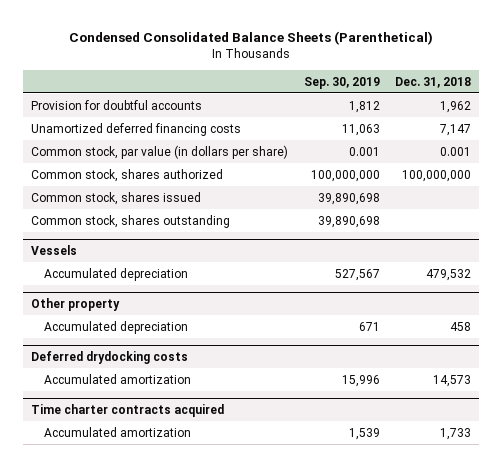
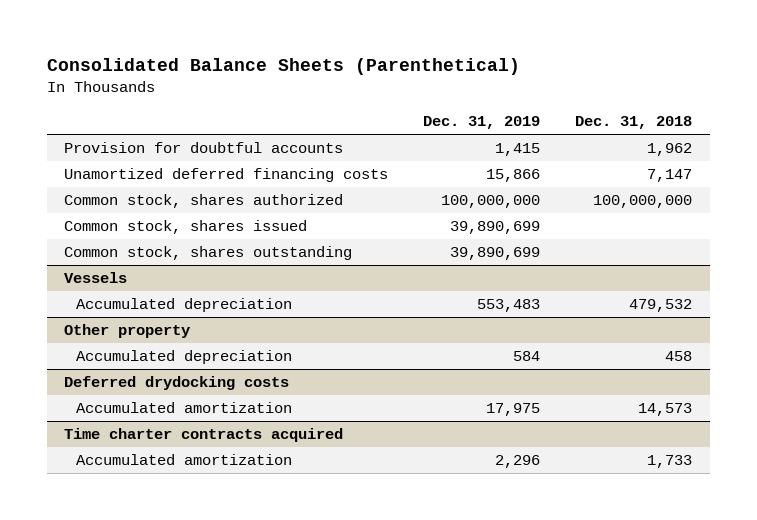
[69,30,434,45] Condensed Consolidated Balance Sheets (Parenthetical) -> [47,58,521,76] Consolidated Balance Sheets (Parenthetical)
[303,76,380,89] Sep. 30, 2019 -> none
none -> [423,116,541,130] Dec. 31, 2019
[31,144,289,159] Common stock, par value (in dollars per share) -> none

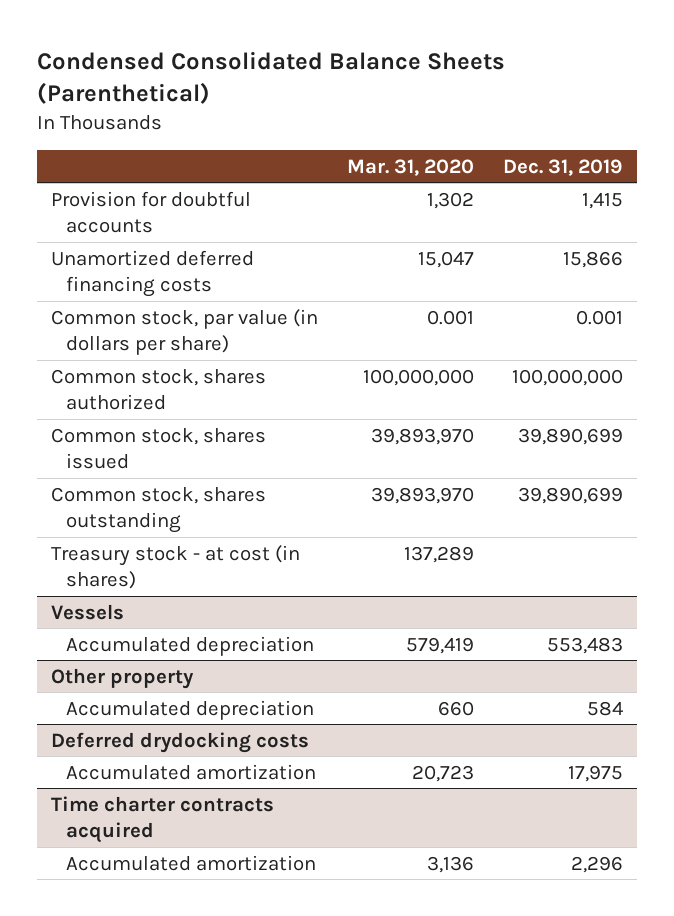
[47,58,521,76] Consolidated Balance Sheets (Parenthetical) -> [37,51,506,105] Condensed Consolidated Balance Sheets (Parenthetical)
[575,116,693,130] Dec. 31, 2018 -> none
none -> [347,158,475,176] Mar. 31, 2020
none -> [51,308,319,355] Common stock, par value (in dollars per share)
none -> [51,544,301,589] Treasury stock - at cost (in shares)

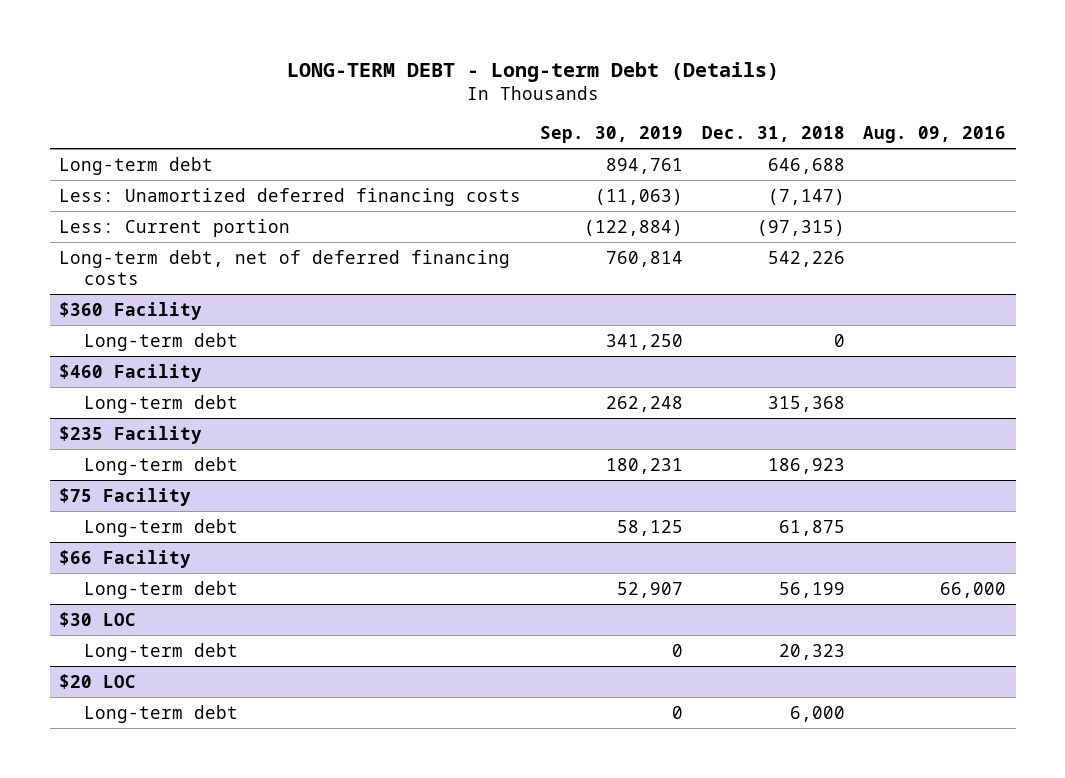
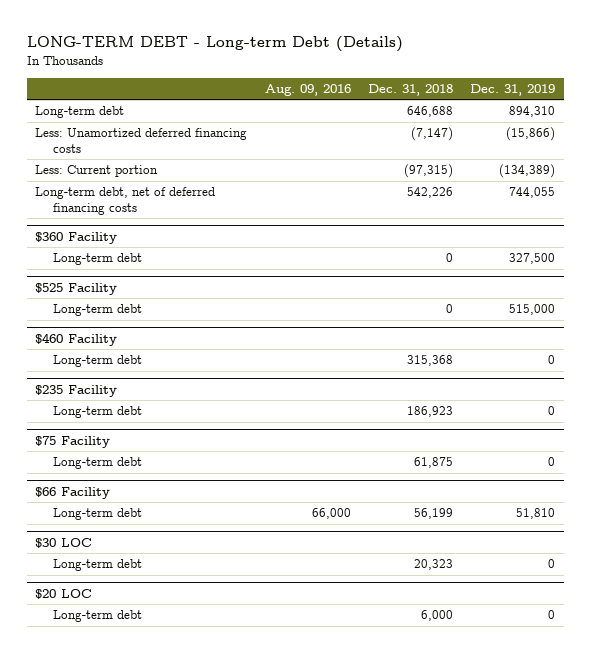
[539,126,683,144] Sep. 30, 2019 -> none
none -> [470,84,556,97] Dec. 31, 2019
none -> [35,282,118,295] $525 Facility
none -> [53,304,143,317] Long-term debt

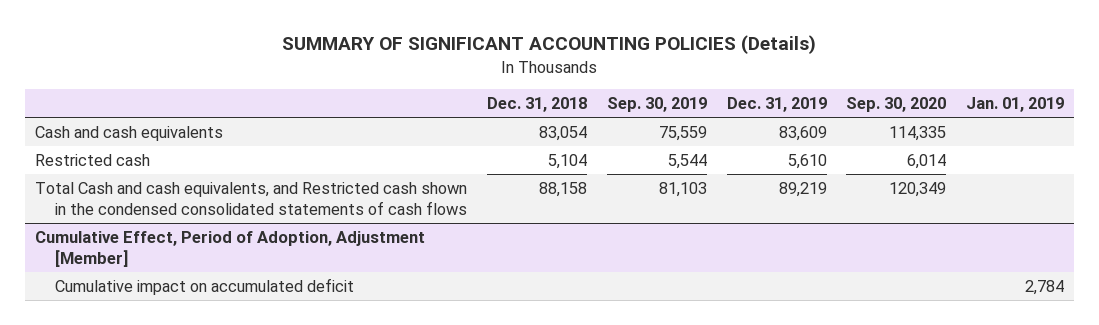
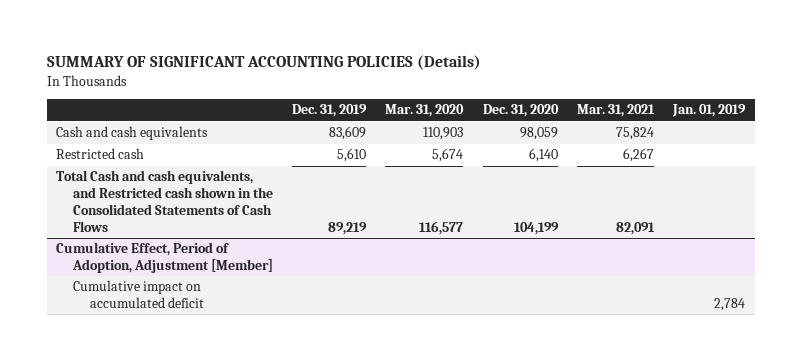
[487,97,588,113] Dec. 31, 2018 -> none
[606,97,707,113] Sep. 30, 2019 -> none
[846,97,947,113] Sep. 30, 2020 -> none
none -> [385,104,465,118] Mar. 31, 2020
none -> [482,104,559,118] Dec. 31, 2020
none -> [576,104,655,118] Mar. 31, 2021
[34,181,468,215] Total Cash and cash equivalents, and Restricted cash shown in the condensed consolidated statements of cash flows -> [56,170,274,232] Total Cash and cash equivalents, and Restricted cash shown in the Consolidated Statements of Cash Flows

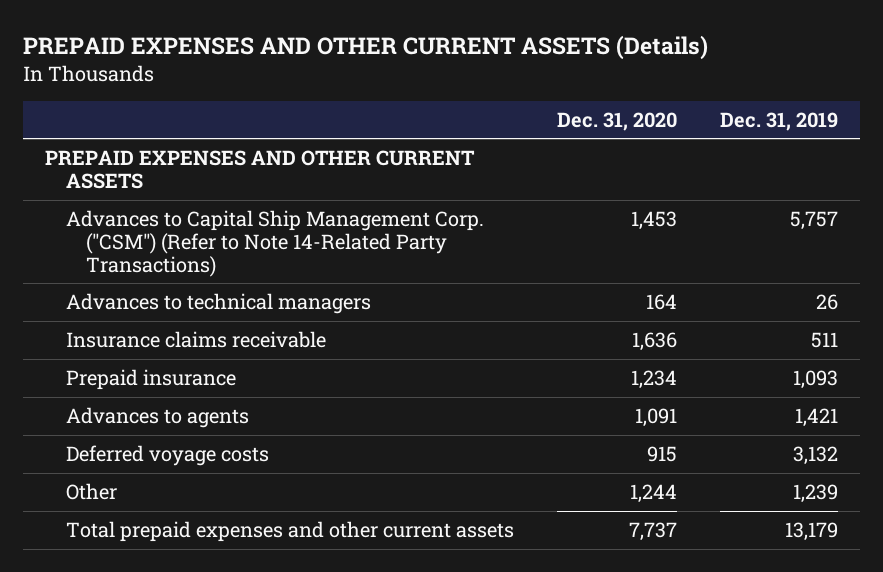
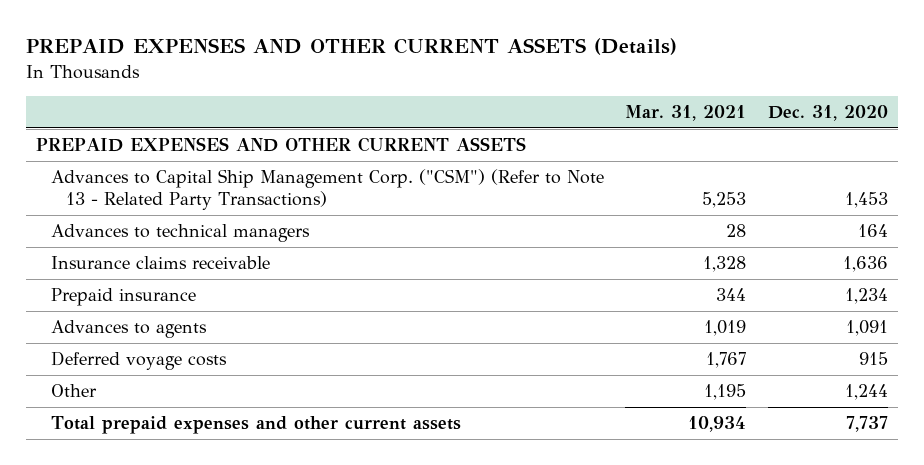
[720,111,839,131] Dec. 31, 2019 -> none
none -> [625,104,747,121] Mar. 31, 2021
[65,209,484,277] Advances to Capital Ship Management Corp. ("CSM") (Refer to Note 14-Related Party Transactions) -> [50,169,604,211] Advances to Capital Ship Management Corp. ("CSM") (Refer to Note 13 - Related Party Transactions)

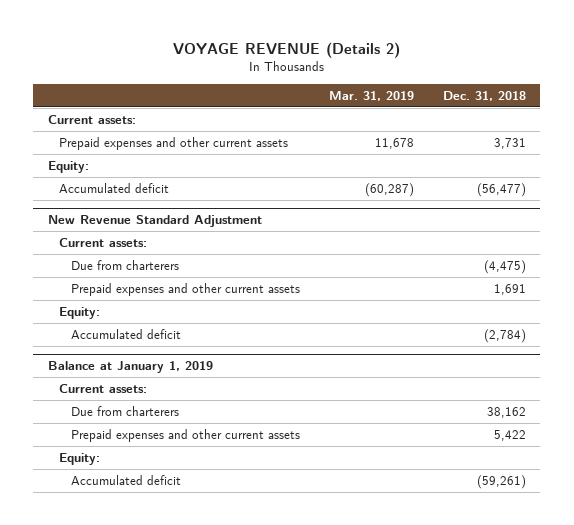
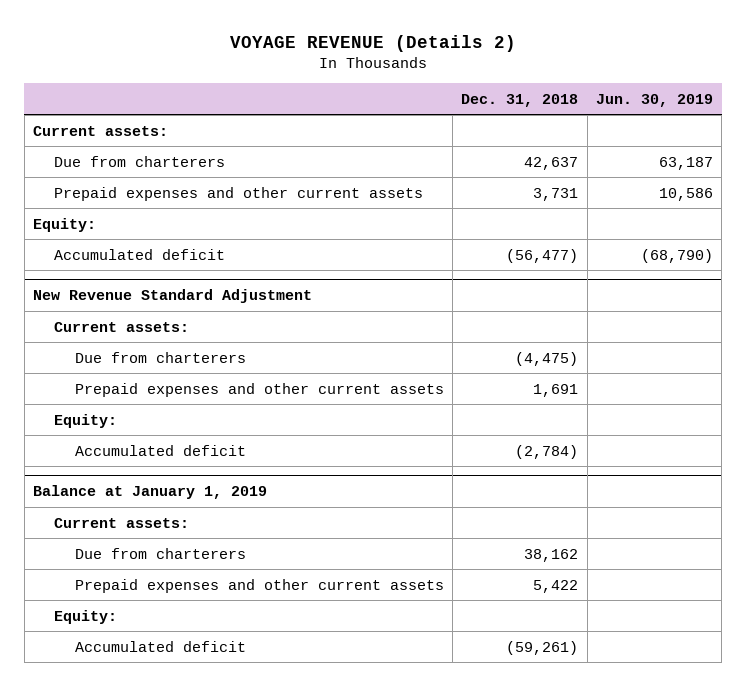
[328,90,414,101] Mar. 31, 2019 -> none
none -> [596,93,714,107] Jun. 30, 2019
none -> [53,155,225,167] Due from charterers

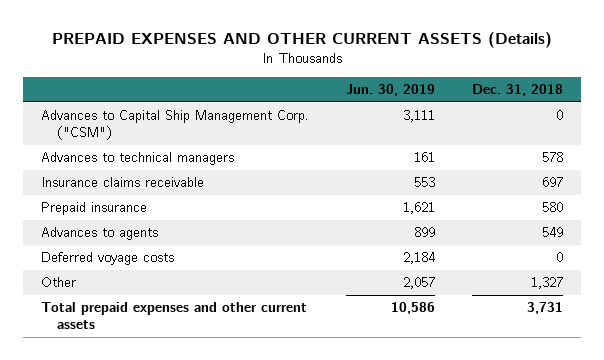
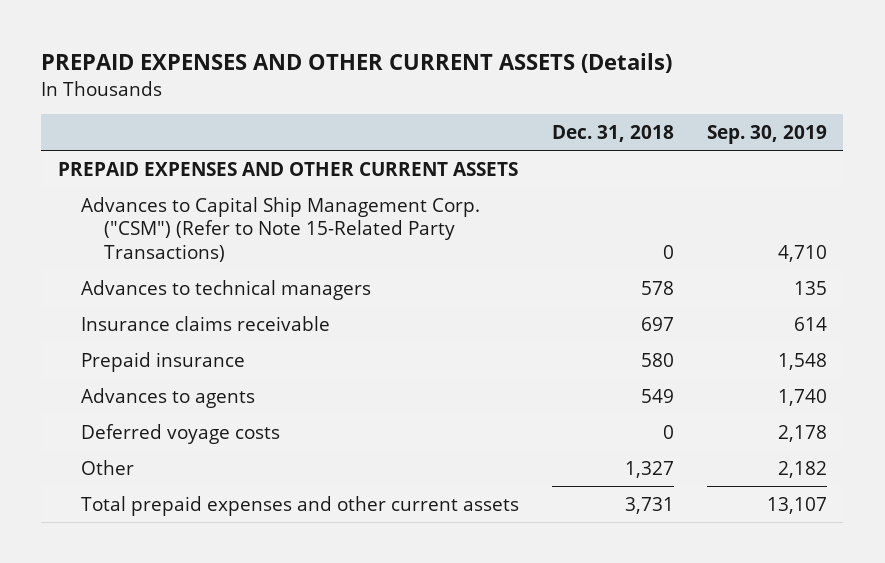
[345,83,435,96] Jun. 30, 2019 -> none
none -> [706,124,827,144] Sep. 30, 2019
none -> [57,161,518,176] PREPAID EXPENSES AND OTHER CURRENT ASSETS
[41,110,310,141] Advances to Capital Ship Management Corp. ("CSM") -> [80,196,480,263] Advances to Capital Ship Management Corp. ("CSM") (Refer to Note 15-Related Party Transactions)

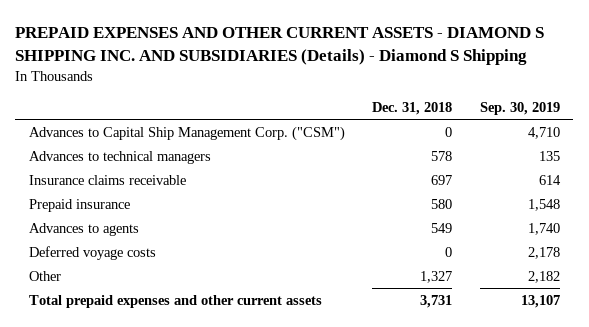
[41,53,673,74] PREPAID EXPENSES AND OTHER CURRENT ASSETS (Details) -> [15,27,545,66] PREPAID EXPENSES AND OTHER CURRENT ASSETS - DIAMOND S SHIPPING INC. AND SUBSIDIARIES (Details) - Diamond S Shipping
[57,161,518,176] PREPAID EXPENSES AND OTHER CURRENT ASSETS -> none
[80,196,480,263] Advances to Capital Ship Management Corp. ("CSM") (Refer to Note 15-Related Party Transactions) -> [28,125,345,141] Advances to Capital Ship Management Corp. ("CSM")

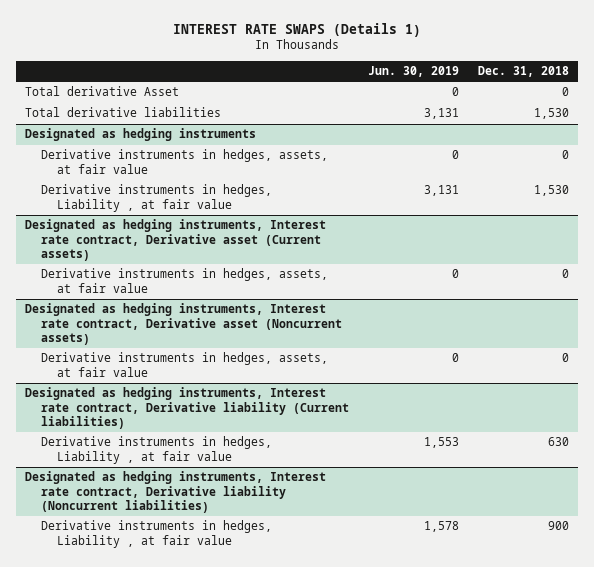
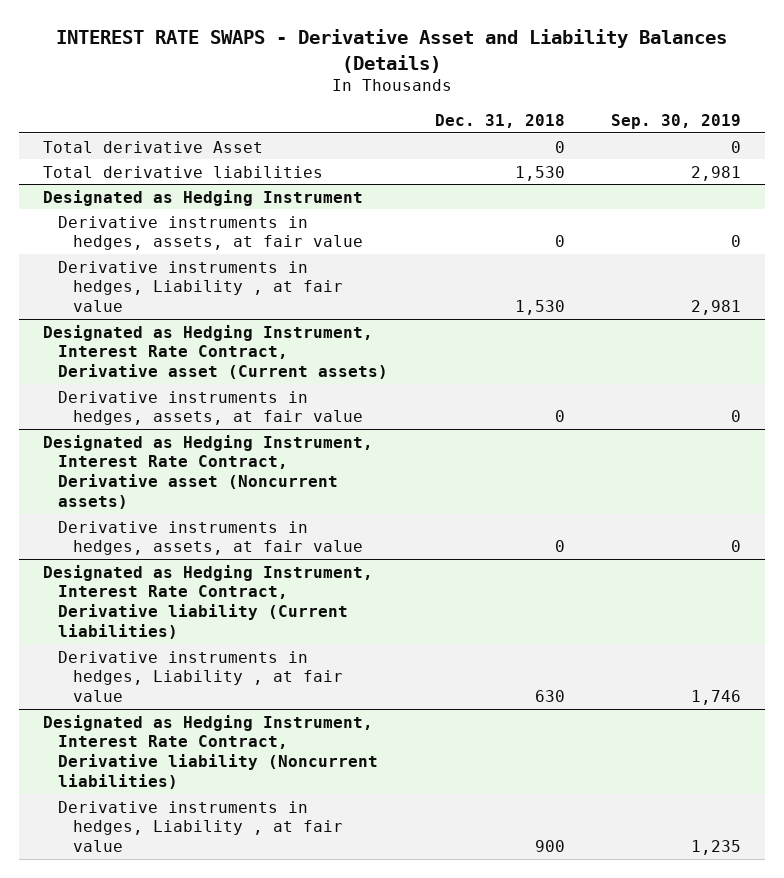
[173,22,422,37] INTEREST RATE SWAPS (Details 1) -> [56,29,728,73] INTEREST RATE SWAPS - Derivative Asset and Liability Balances (Details)
[368,66,460,78] Jun. 30, 2019 -> none
none -> [611,114,742,130] Sep. 30, 2019
[25,128,257,142] Designated as hedging instruments -> [42,189,363,206] Designated as Hedging Instrument
[25,219,327,261] Designated as hedging instruments, Interest rate contract, Derivative asset (Current assets) -> [42,324,388,380] Designated as Hedging Instrument, Interest Rate Contract, Derivative asset (Current assets)
[25,303,343,345] Designated as hedging instruments, Interest rate contract, Derivative asset (Noncurrent assets) -> [42,434,373,509] Designated as Hedging Instrument, Interest Rate Contract, Derivative asset (Noncurrent assets)
[25,387,350,429] Designated as hedging instruments, Interest rate contract, Derivative liability (Current liabilities) -> [42,564,373,639] Designated as Hedging Instrument, Interest Rate Contract, Derivative liability (Current liabilities)
[25,471,327,513] Designated as hedging instruments, Interest rate contract, Derivative liability (Noncurrent liabilities) -> [42,714,378,789] Designated as Hedging Instrument, Interest Rate Contract, Derivative liability (Noncurrent liabilities)

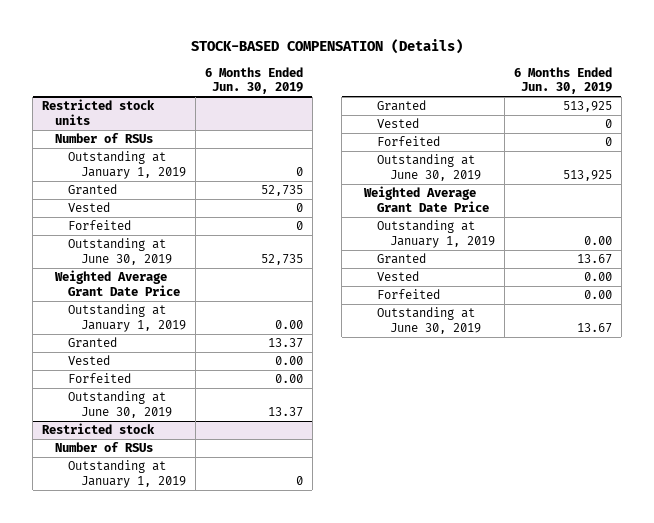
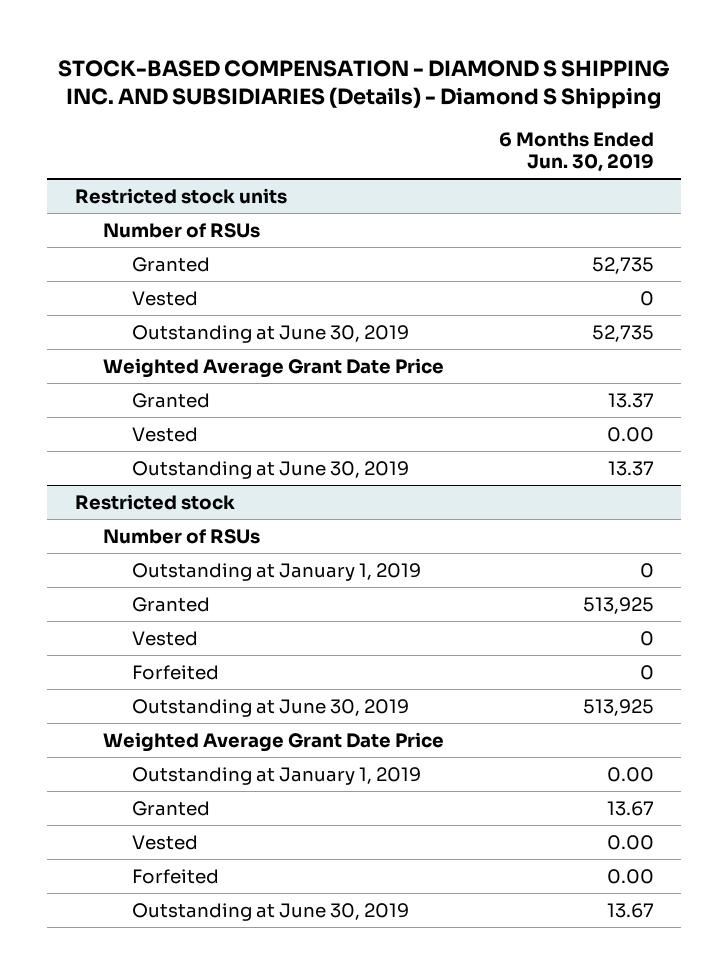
[190,39,463,55] STOCK-BASED COMPENSATION (Details) -> [58,59,671,110] STOCK-BASED COMPENSATION - DIAMOND S SHIPPING INC. AND SUBSIDIARIES (Details) - Diamond S Shipping
[67,151,186,179] Outstanding at January 1, 2019 -> none
[67,220,131,231] Forfeited -> none
[67,304,186,332] Outstanding at January 1, 2019 -> none
[67,373,131,384] Forfeited -> none

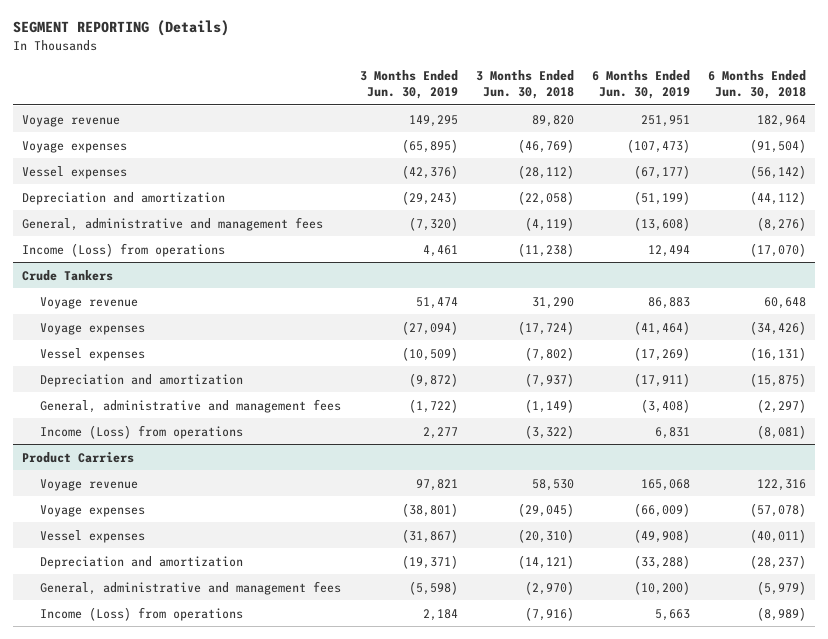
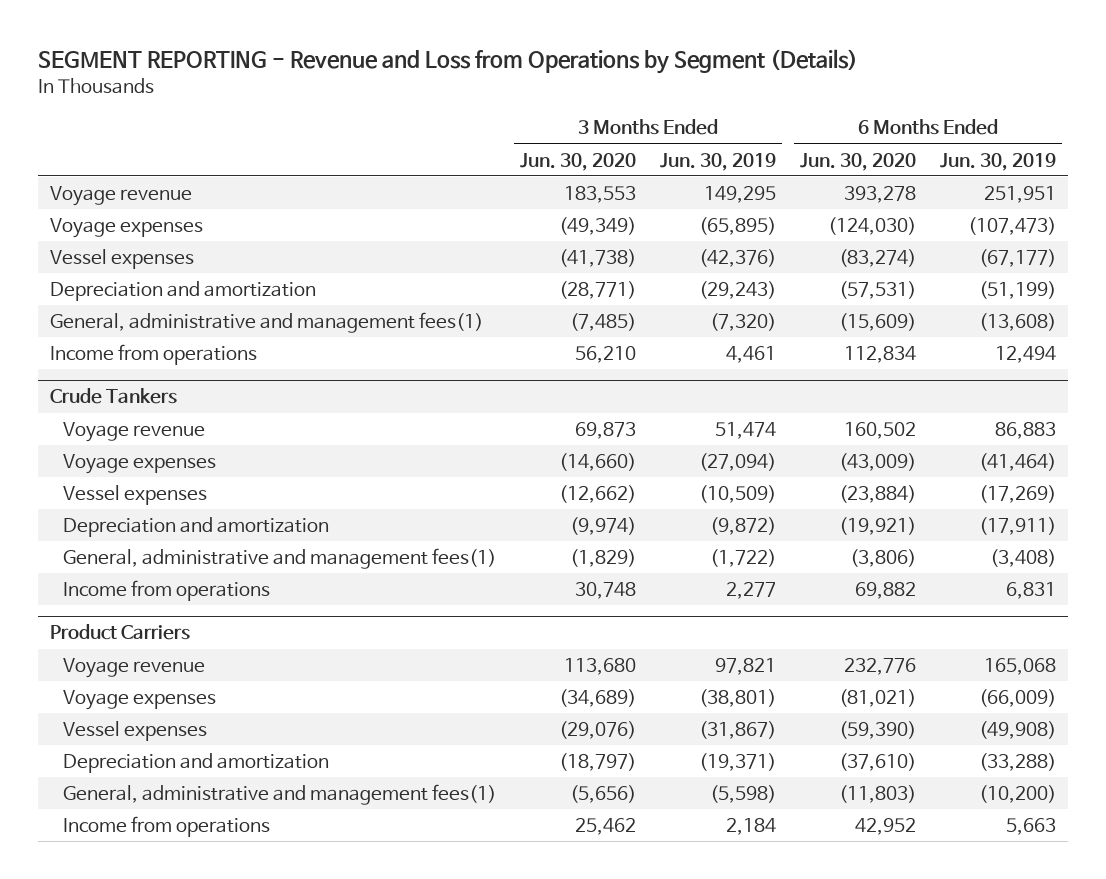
[12,20,229,37] SEGMENT REPORTING (Details) -> [37,48,858,74] SEGMENT REPORTING - Revenue and Loss from Operations by Segment (Details)
[475,69,574,100] 3 Months Ended Jun. 30, 2018 -> none
[708,69,807,100] 6 Months Ended Jun. 30, 2018 -> none
none -> [520,152,637,171] Jun. 30, 2020
none -> [800,152,917,171] Jun. 30, 2020
[21,216,323,231] General, administrative and management fees -> [49,311,483,333] General, administrative and management fees(1)
[21,242,225,257] Income (Loss) from operations -> [49,343,257,365] Income from operations
[40,398,342,413] General, administrative and management fees -> [63,547,497,569] General, administrative and management fees(1)
[40,424,244,439] Income (Loss) from operations -> [63,579,271,601] Income from operations
[40,580,342,595] General, administrative and management fees -> [63,783,497,805] General, administrative and management fees(1)
[40,606,244,621] Income (Loss) from operations -> [63,815,271,837] Income from operations

